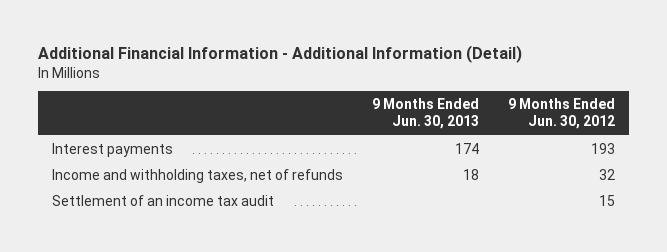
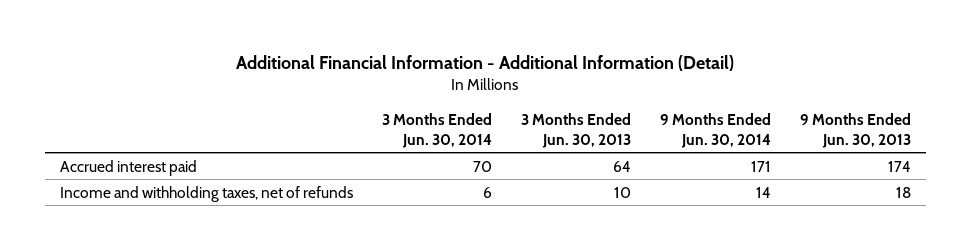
[507,98,615,130] 9 Months Ended Jun. 30, 2012 -> none
none -> [381,112,492,148] 3 Months Ended Jun. 30, 2014
none -> [520,112,631,148] 3 Months Ended Jun. 30, 2013
none -> [659,112,771,148] 9 Months Ended Jun. 30, 2014
[51,143,173,158] Interest payments -> [59,159,197,176] Accrued interest paid
[51,195,274,207] Settlement of an income tax audit -> none

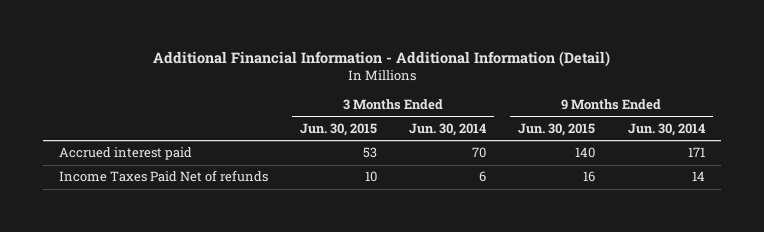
[520,112,631,148] 3 Months Ended Jun. 30, 2013 -> none
[799,112,911,148] 9 Months Ended Jun. 30, 2013 -> none
none -> [300,122,378,136] Jun. 30, 2015
none -> [518,122,596,136] Jun. 30, 2015
[59,185,353,202] Income and withholding taxes, net of refunds -> [59,170,269,183] Income Taxes Paid Net of refunds

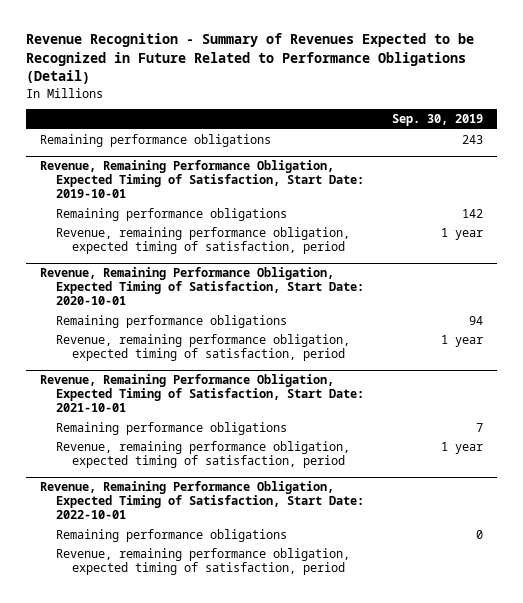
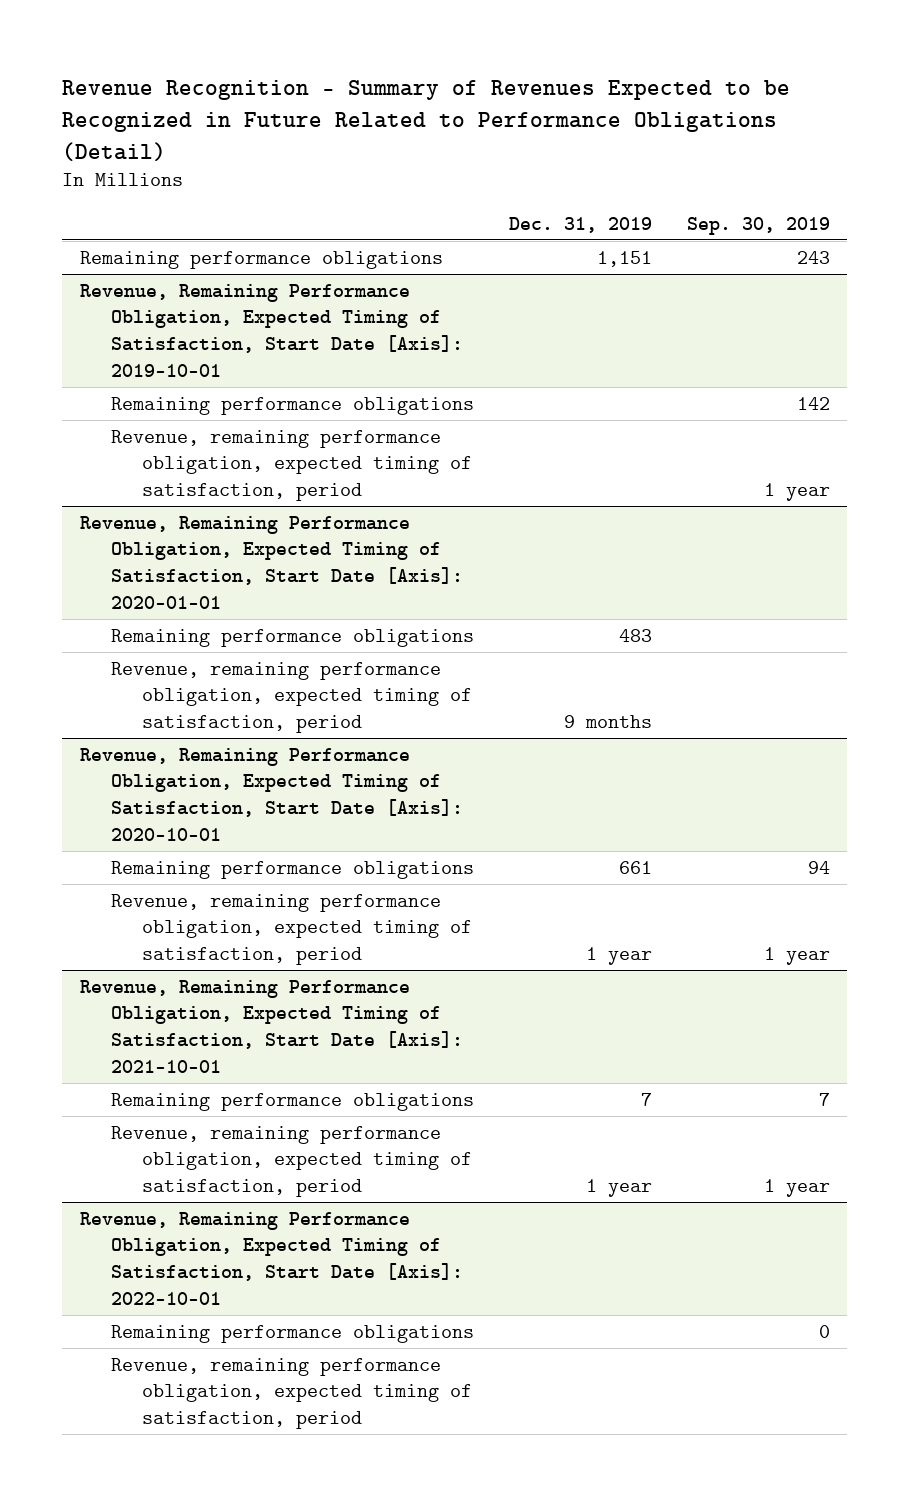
none -> [508,216,652,233] Dec. 31, 2019
[39,160,365,199] Revenue, Remaining Performance Obligation, Expected Timing of Satisfaction, Start Date: 2019-10-01 -> [79,283,463,377] Revenue, Remaining Performance Obligation, Expected Timing of Satisfaction, Start Date [Axis]: 2019-10-01
none -> [79,515,463,609] Revenue, Remaining Performance Obligation, Expected Timing of Satisfaction, Start Date [Axis]: 2020-01-01
none -> [110,628,474,647] Remaining performance obligations
none -> [110,661,472,733] Revenue, remaining performance obligation, expected timing of satisfaction, period
[39,267,365,306] Revenue, Remaining Performance Obligation, Expected Timing of Satisfaction, Start Date: 2020-10-01 -> [79,747,463,841] Revenue, Remaining Performance Obligation, Expected Timing of Satisfaction, Start Date [Axis]: 2020-10-01
[39,374,365,413] Revenue, Remaining Performance Obligation, Expected Timing of Satisfaction, Start Date: 2021-10-01 -> [79,979,463,1073] Revenue, Remaining Performance Obligation, Expected Timing of Satisfaction, Start Date [Axis]: 2021-10-01
[39,481,365,520] Revenue, Remaining Performance Obligation, Expected Timing of Satisfaction, Start Date: 2022-10-01 -> [79,1211,463,1305] Revenue, Remaining Performance Obligation, Expected Timing of Satisfaction, Start Date [Axis]: 2022-10-01

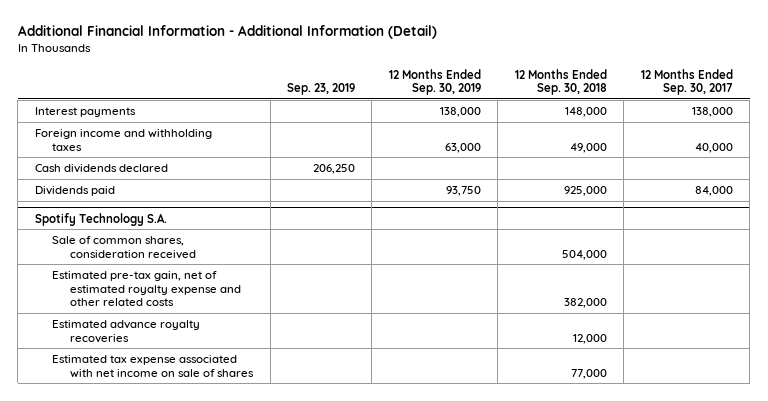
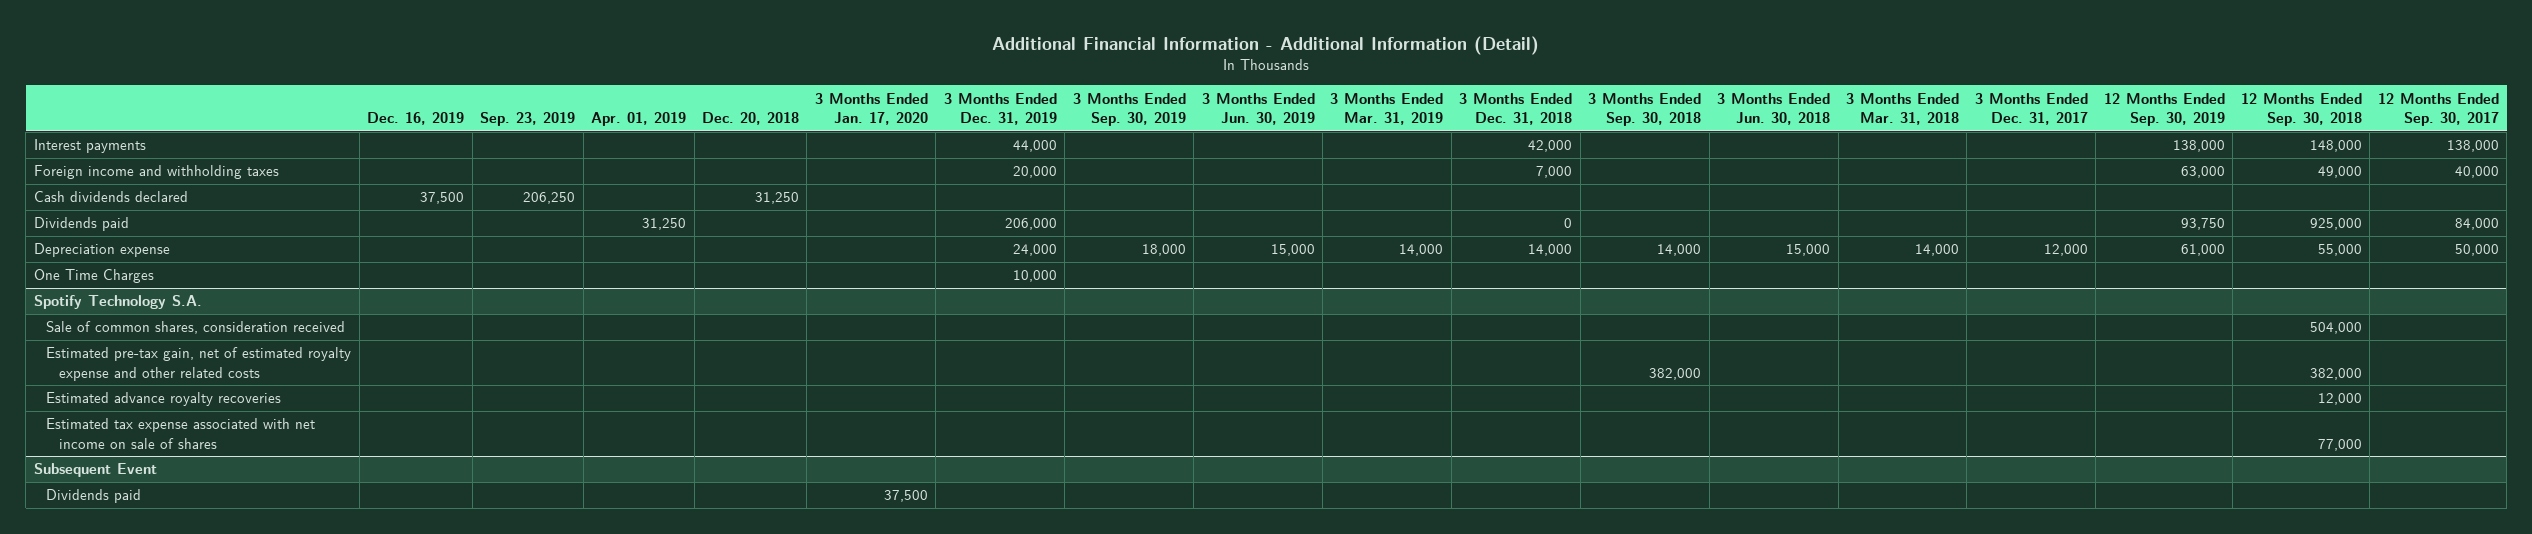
none -> [367,111,465,125] Dec. 16, 2019
none -> [591,111,687,126] Apr. 01, 2019
none -> [702,111,800,125] Dec. 20, 2018
none -> [814,92,928,125] 3 Months Ended Jan. 17, 2020
none -> [943,92,1057,125] 3 Months Ended Dec. 31, 2019
none -> [1072,92,1186,126] 3 Months Ended Sep. 30, 2019
none -> [1201,92,1315,125] 3 Months Ended Jun. 30, 2019
none -> [1330,92,1444,125] 3 Months Ended Mar. 31, 2019
none -> [1459,92,1573,125] 3 Months Ended Dec. 31, 2018
none -> [1588,92,1702,126] 3 Months Ended Sep. 30, 2018
none -> [1717,92,1831,125] 3 Months Ended Jun. 30, 2018
none -> [1846,92,1960,125] 3 Months Ended Mar. 31, 2018
none -> [1974,92,2088,125] 3 Months Ended Dec. 31, 2017
none -> [33,243,170,258] Depreciation expense
none -> [33,269,154,284] One Time Charges
none -> [33,463,157,478] Subsequent Event
none -> [46,489,142,504] Dividends paid

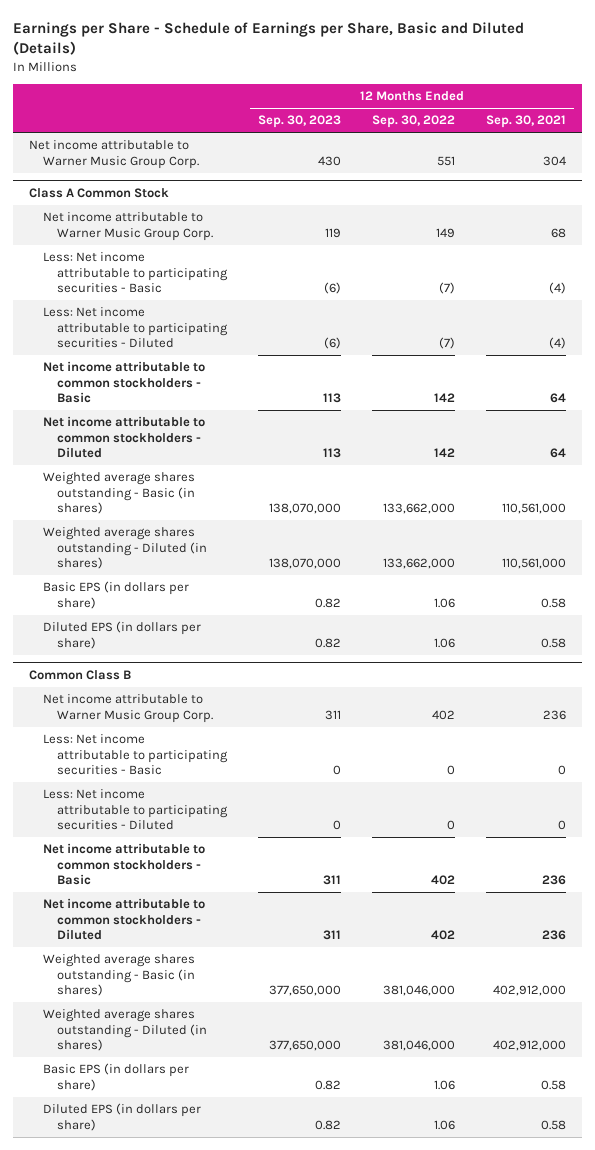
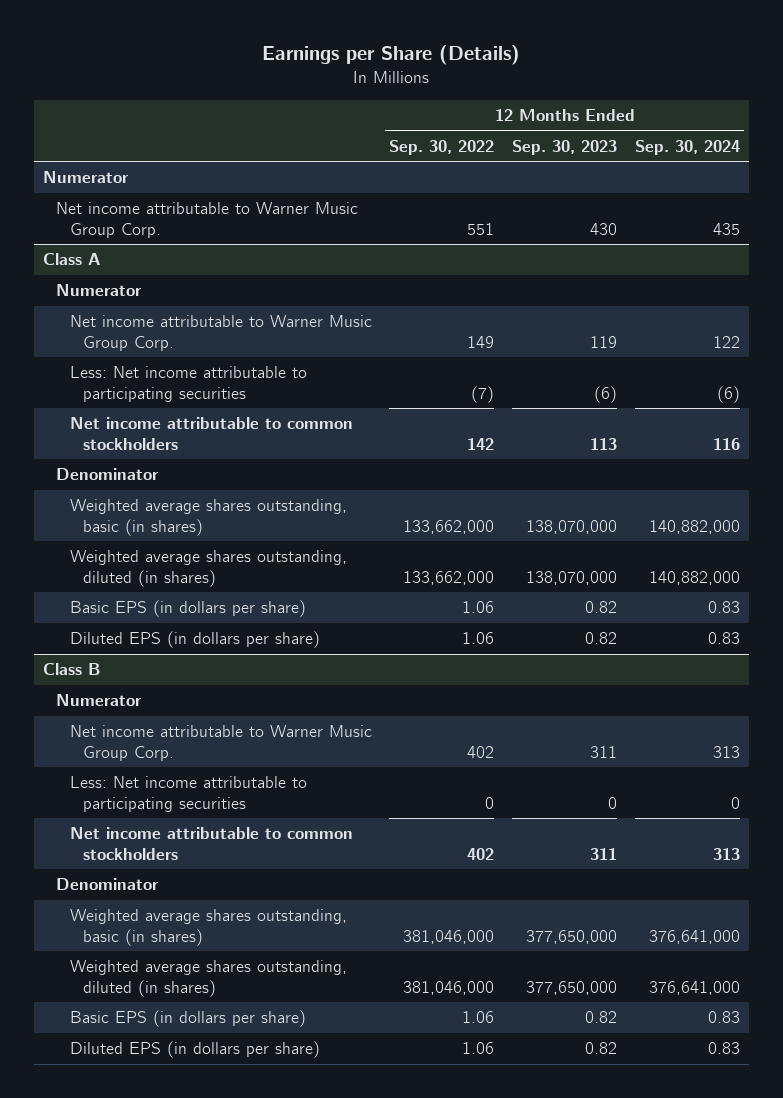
[13,22,525,56] Earnings per Share - Schedule of Earnings per Share, Basic and Diluted (Details) -> [262,45,521,66] Earnings per Share (Details)
[486,115,567,129] Sep. 30, 2021 -> none
none -> [634,140,740,156] Sep. 30, 2024
none -> [42,171,129,184] Numerator
[28,187,169,198] Class A Common Stock -> [42,253,100,266] Class A
none -> [56,284,143,297] Numerator
[42,307,229,348] Less: Net income attributable to participating securities - Diluted -> none
[42,416,205,458] Net income attributable to common stockholders - Diluted -> none
[42,252,229,293] Less: Net income attributable to participating securities - Basic -> [69,366,307,402] Less: Net income attributable to participating securities
[42,361,205,403] Net income attributable to common stockholders - Basic -> [69,417,353,450] Net income attributable to common stockholders
none -> [56,468,160,481] Denominator
[42,472,196,514] Weighted average shares outstanding - Basic (in shares) -> [69,499,347,536] Weighted average shares outstanding, basic (in shares)
[42,527,208,569] Weighted average shares outstanding - Diluted (in shares) -> [69,550,347,587] Weighted average shares outstanding, diluted (in shares)
[28,669,131,680] Common Class B -> [42,663,100,676] Class B
none -> [56,694,143,707] Numerator
[42,789,229,830] Less: Net income attributable to participating securities - Diluted -> none
[42,898,205,940] Net income attributable to common stockholders - Diluted -> none
[42,734,229,775] Less: Net income attributable to participating securities - Basic -> [69,776,307,812] Less: Net income attributable to participating securities
[42,843,205,885] Net income attributable to common stockholders - Basic -> [69,827,353,860] Net income attributable to common stockholders
none -> [56,878,160,891] Denominator
[42,954,196,996] Weighted average shares outstanding - Basic (in shares) -> [69,909,347,946] Weighted average shares outstanding, basic (in shares)
[42,1009,208,1051] Weighted average shares outstanding - Diluted (in shares) -> [69,960,347,997] Weighted average shares outstanding, diluted (in shares)

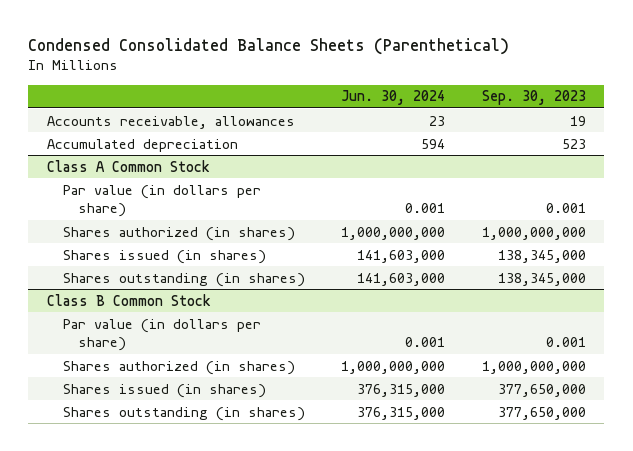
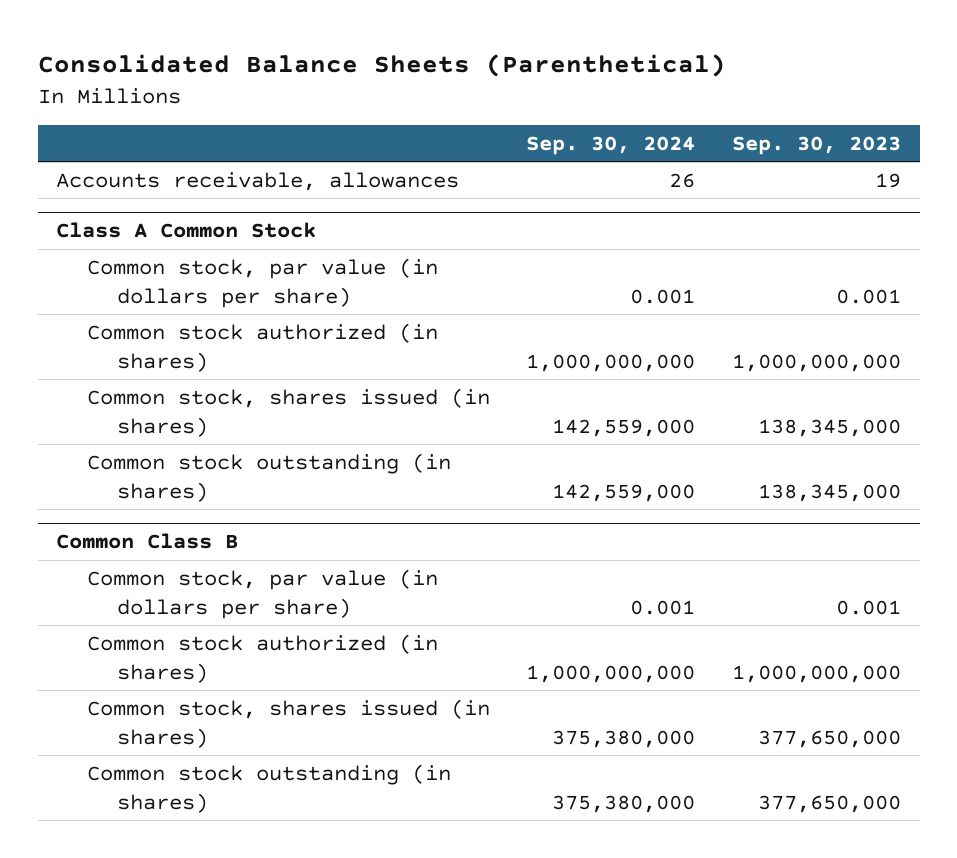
[28,37,510,55] Condensed Consolidated Balance Sheets (Parenthetical) -> [37,54,726,78] Consolidated Balance Sheets (Parenthetical)
[341,90,446,106] Jun. 30, 2024 -> none
none -> [526,135,696,155] Sep. 30, 2024
[46,138,238,152] Accumulated depreciation -> none
[62,184,261,218] Par value (in dollars per share) -> [86,257,438,308] Common stock, par value (in dollars per share)
[62,226,295,241] Shares authorized (in shares) -> [86,322,438,372] Common stock authorized (in shares)
[62,249,266,264] Shares issued (in shares) -> [86,387,490,437] Common stock, shares issued (in shares)
[62,272,305,287] Shares outstanding (in shares) -> [86,452,451,502] Common stock outstanding (in shares)
[46,293,211,306] Class B Common Stock -> [56,533,239,550] Common Class B
[62,318,261,352] Par value (in dollars per share) -> [86,568,438,619] Common stock, par value (in dollars per share)
[62,360,295,375] Shares authorized (in shares) -> [86,633,438,683] Common stock authorized (in shares)
[62,383,266,398] Shares issued (in shares) -> [86,698,490,748] Common stock, shares issued (in shares)
[62,406,305,421] Shares outstanding (in shares) -> [86,763,451,813] Common stock outstanding (in shares)

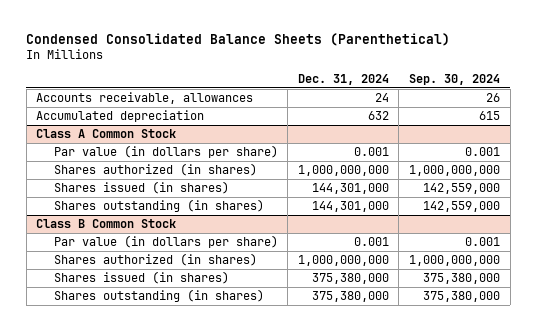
[37,54,726,78] Consolidated Balance Sheets (Parenthetical) -> [26,32,451,46] Condensed Consolidated Balance Sheets (Parenthetical)
[732,135,902,155] Sep. 30, 2023 -> none
none -> [297,73,389,85] Dec. 31, 2024
none -> [36,109,205,122] Accumulated depreciation
[86,257,438,308] Common stock, par value (in dollars per share) -> [53,144,278,158] Par value (in dollars per share)
[86,322,438,372] Common stock authorized (in shares) -> [53,162,257,176] Shares authorized (in shares)
[86,387,490,437] Common stock, shares issued (in shares) -> [53,180,229,194] Shares issued (in shares)
[86,452,451,502] Common stock outstanding (in shares) -> [53,198,264,212] Shares outstanding (in shares)
[56,533,239,550] Common Class B -> [36,218,177,228] Class B Common Stock
[86,568,438,619] Common stock, par value (in dollars per share) -> [53,234,278,248] Par value (in dollars per share)
[86,633,438,683] Common stock authorized (in shares) -> [53,252,257,266] Shares authorized (in shares)
[86,698,490,748] Common stock, shares issued (in shares) -> [53,270,229,284] Shares issued (in shares)
[86,763,451,813] Common stock outstanding (in shares) -> [53,288,264,302] Shares outstanding (in shares)

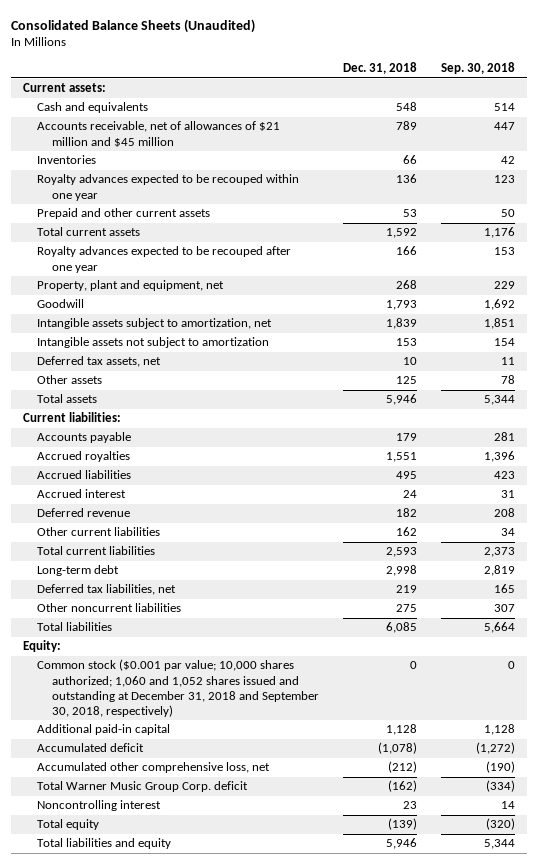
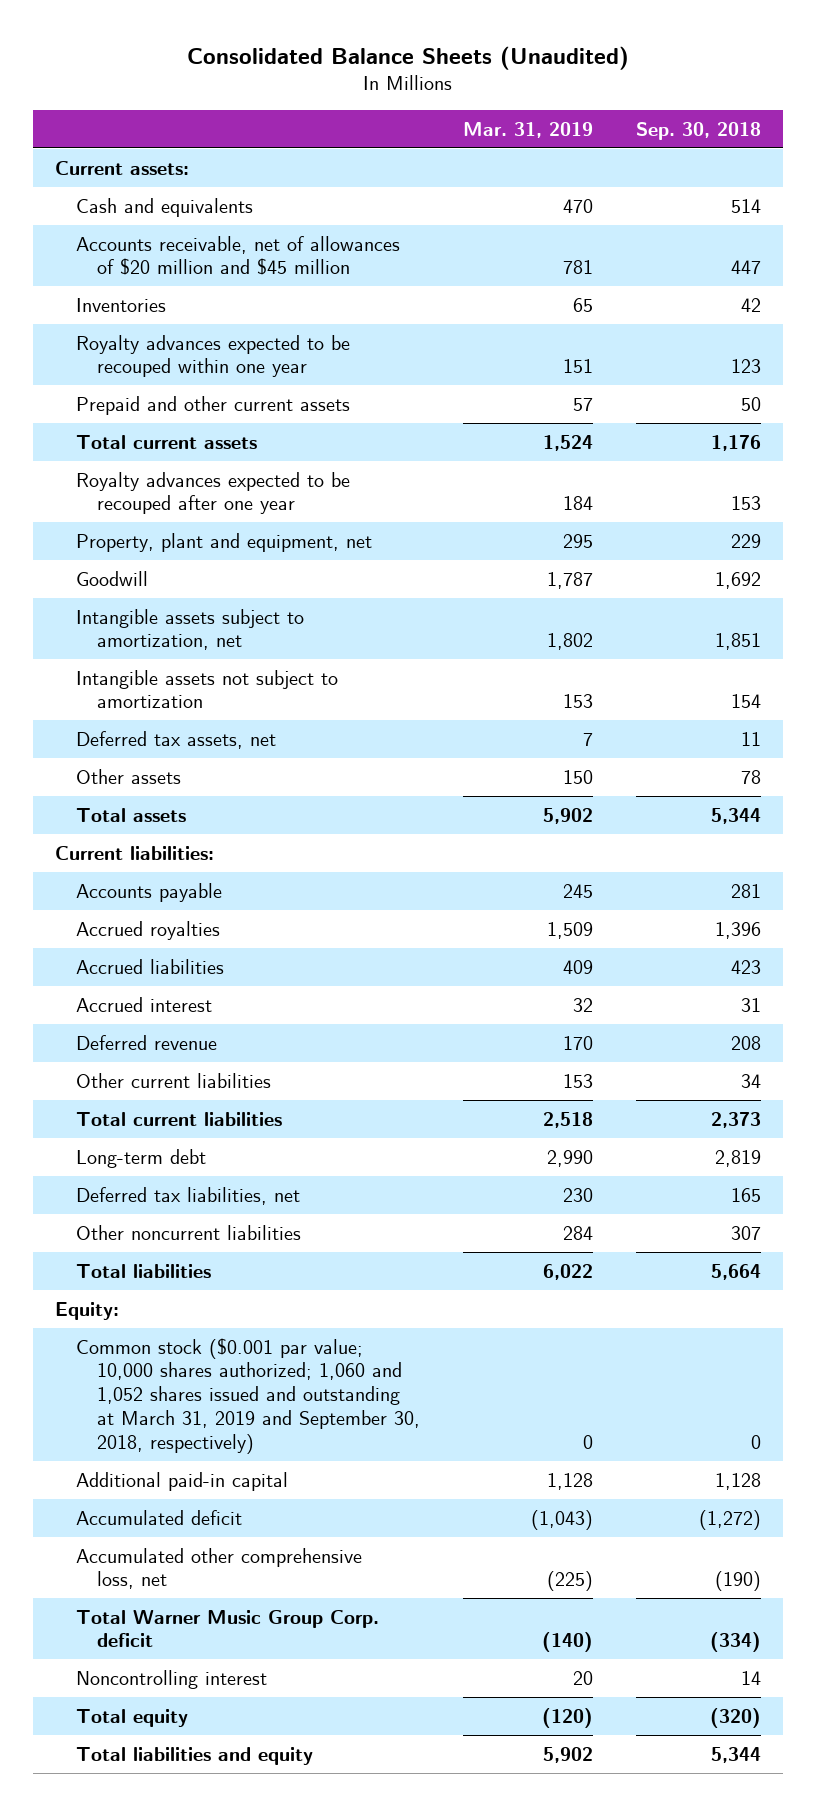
[342,62,417,75] Dec. 31, 2018 -> none
none -> [463,121,594,138] Mar. 31, 2019
[37,121,281,147] Accounts receivable, net of allowances of $21 million and $45 million -> [76,235,401,276] Accounts receivable, net of allowances of $20 million and $45 million
[37,659,319,718] Common stock ($0.001 par value; 10,000 shares authorized; 1,060 and 1,052 shares issued and outstanding at December 31, 2018 and September 30, 2018, respectively) -> [76,1337,420,1454] Common stock ($0.001 par value; 10,000 shares authorized; 1,060 and 1,052 shares issued and outstanding at March 31, 2019 and September 30, 2018, respectively)

